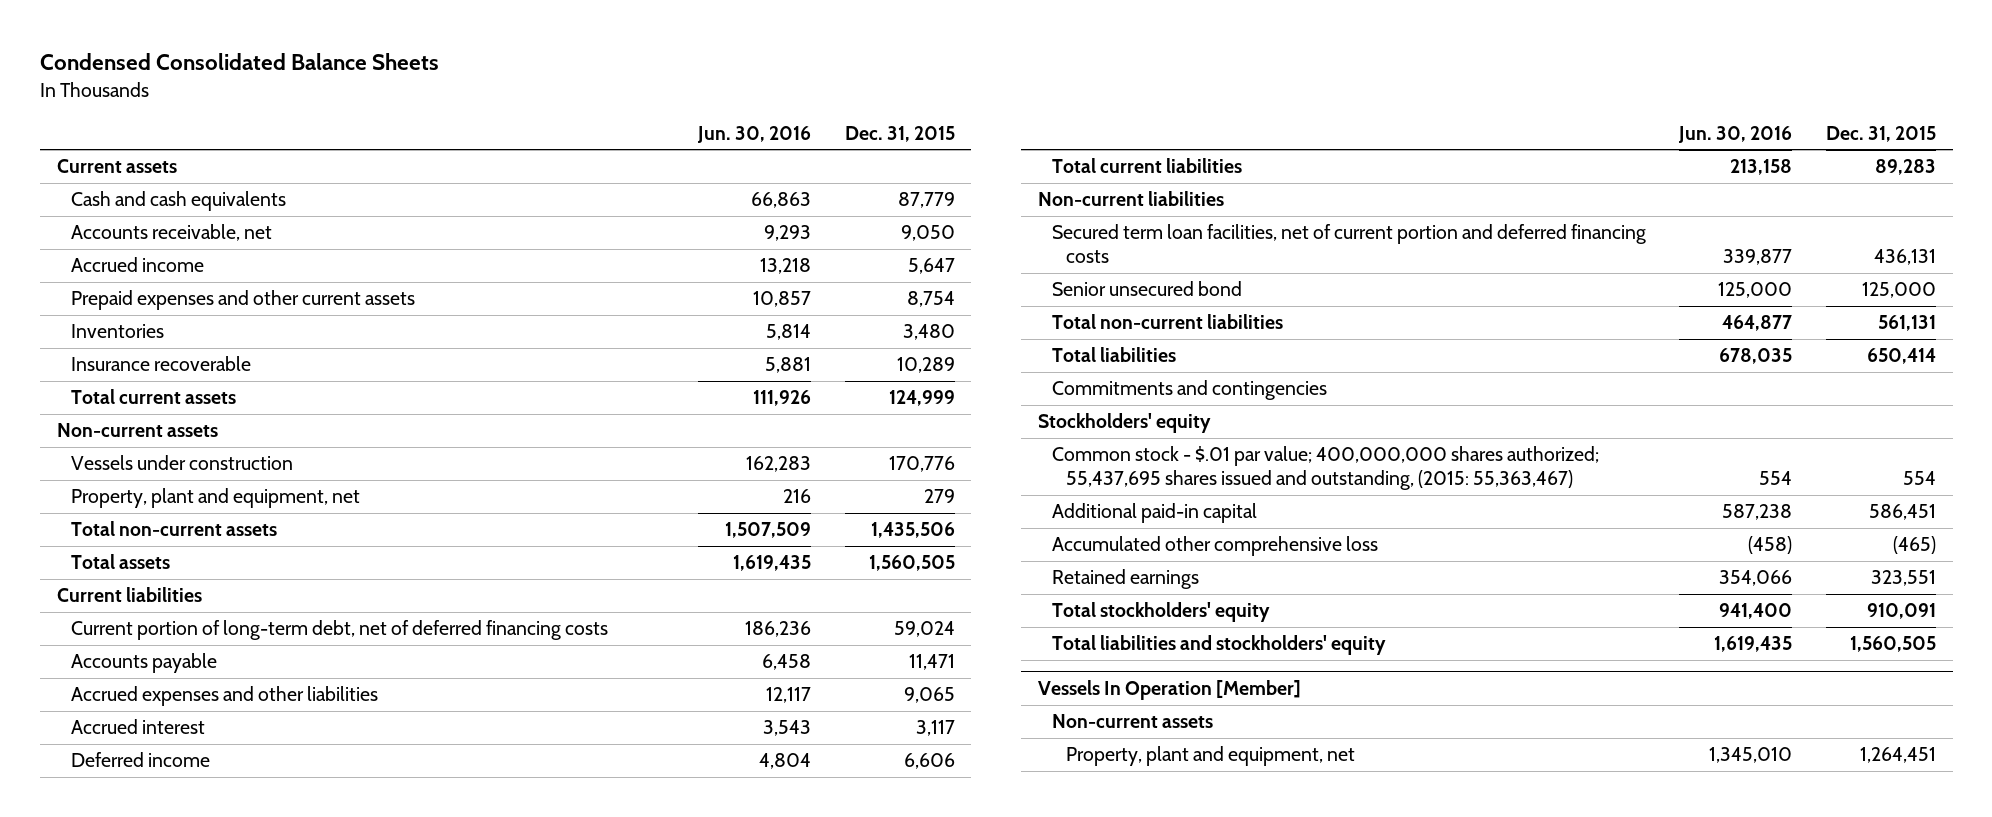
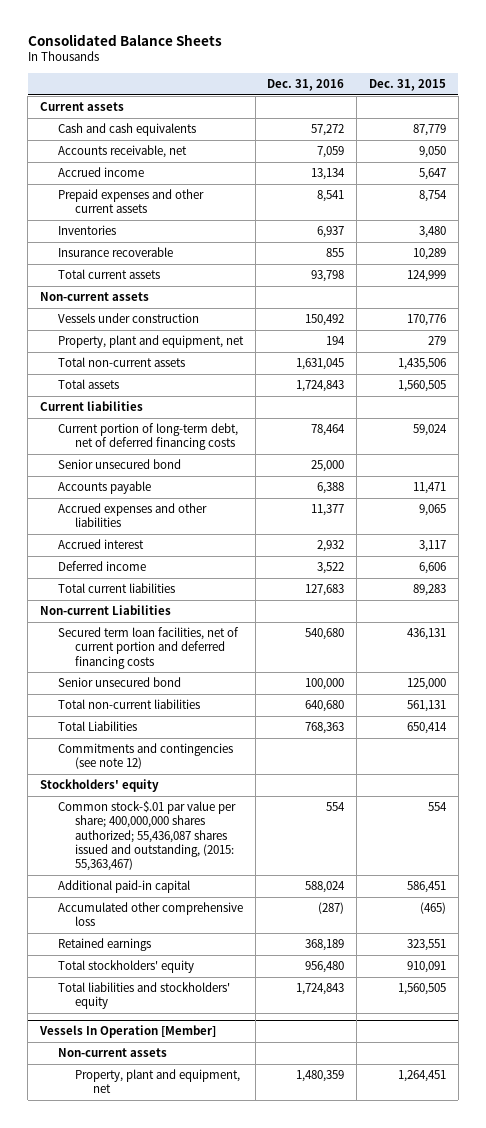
[39,53,439,71] Condensed Consolidated Balance Sheets -> [27,33,222,46] Consolidated Balance Sheets
[697,126,812,144] Jun. 30, 2016 -> none
none -> [267,78,345,91] Dec. 31, 2016
none -> [57,459,181,470] Senior unsecured bond
[1037,191,1224,207] Non-current liabilities -> [40,605,172,616] Non-current Liabilities
[1051,347,1176,363] Total liabilities -> [57,721,137,732] Total Liabilities
[1051,380,1327,401] Commitments and contingencies -> [57,743,233,770] Commitments and contingencies (see note 12)
[1051,446,1599,491] Common stock - $.01 par value; 400,000,000 shares authorized; 55,437,695 shares issued and outstanding, (2015: 55,363,467) -> [57,801,236,872] Common stock-$.01 par value per share; 400,000,000 shares authorized; 55,436,087 shares issued and outstanding, (2015: 55,363,467)

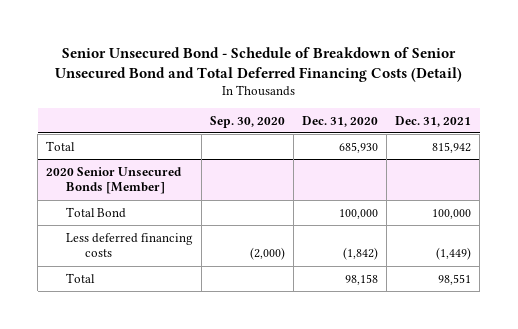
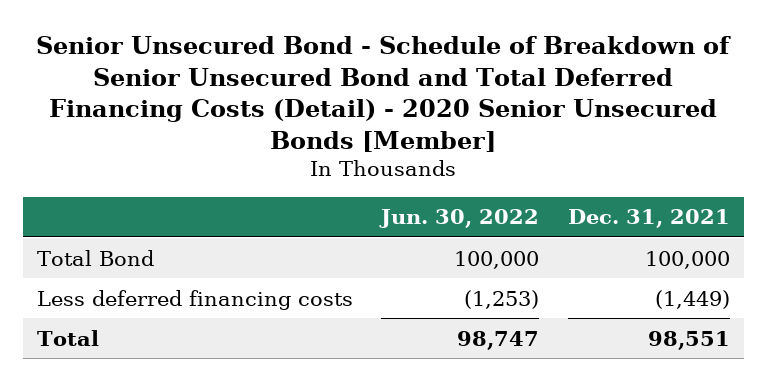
[54,46,462,82] Senior Unsecured Bond - Schedule of Breakdown of Senior Unsecured Bond and Total Deferred Financing Costs (Detail) -> [36,36,732,152] Senior Unsecured Bond - Schedule of Breakdown of Senior Unsecured Bond and Total Deferred Financing Costs (Detail) - 2020 Senior Unsecured Bonds [Member]
[209,115,285,128] Sep. 30, 2020 -> none
[302,115,379,127] Dec. 31, 2020 -> none
none -> [379,209,540,229] Jun. 30, 2022
[46,140,76,151] Total -> none
[46,166,183,195] 2020 Senior Unsecured Bonds [Member] -> none

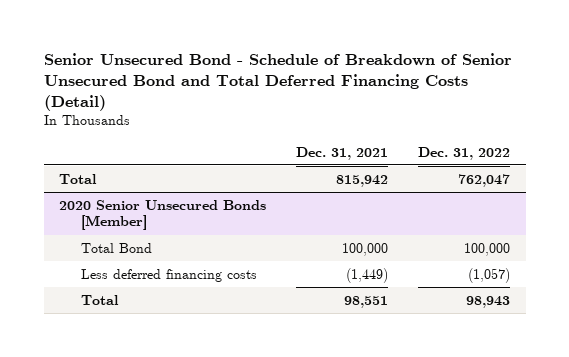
[36,36,732,152] Senior Unsecured Bond - Schedule of Breakdown of Senior Unsecured Bond and Total Deferred Financing Costs (Detail) - 2020 Senior Unsecured Bonds [Member] -> [43,52,512,111] Senior Unsecured Bond - Schedule of Breakdown of Senior Unsecured Bond and Total Deferred Financing Costs (Detail)
[379,209,540,229] Jun. 30, 2022 -> none
none -> [418,146,511,160] Dec. 31, 2022
none -> [58,173,97,184] Total
none -> [58,199,266,231] 2020 Senior Unsecured Bonds [Member]

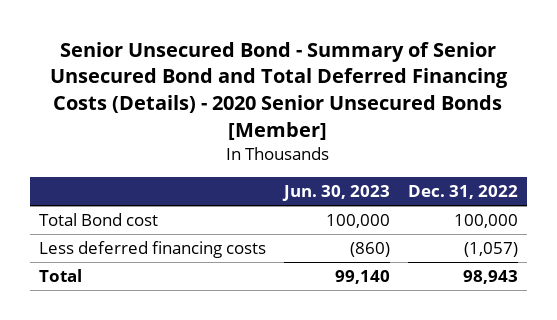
[43,52,512,111] Senior Unsecured Bond - Schedule of Breakdown of Senior Unsecured Bond and Total Deferred Financing Costs (Detail) -> [50,41,509,140] Senior Unsecured Bond - Summary of Senior Unsecured Bond and Total Deferred Financing Costs (Details) - 2020 Senior Unsecured Bonds [Member]
[296,146,389,160] Dec. 31, 2021 -> none
none -> [281,185,390,202] Jun. 30, 2023
[58,173,97,184] Total -> none
[58,199,266,231] 2020 Senior Unsecured Bonds [Member] -> none
[80,242,152,253] Total Bond -> [38,213,158,227] Total Bond cost

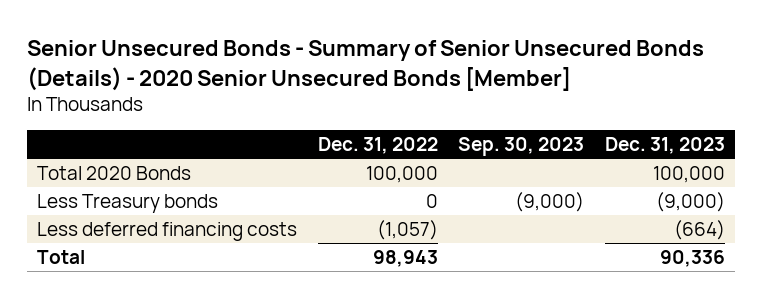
[50,41,509,140] Senior Unsecured Bond - Summary of Senior Unsecured Bond and Total Deferred Financing Costs (Details) - 2020 Senior Unsecured Bonds [Member] -> [26,40,704,91] Senior Unsecured Bonds - Summary of Senior Unsecured Bonds (Details) - 2020 Senior Unsecured Bonds [Member]
[281,185,390,202] Jun. 30, 2023 -> none
none -> [458,137,585,157] Sep. 30, 2023
none -> [604,137,725,155] Dec. 31, 2023
[38,213,158,227] Total Bond cost -> [37,165,192,180] Total 2020 Bonds
none -> [37,193,219,213] Less Treasury bonds

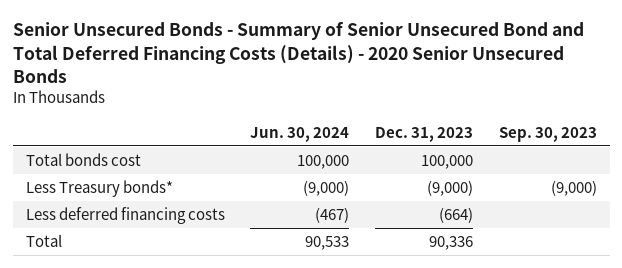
[26,40,704,91] Senior Unsecured Bonds - Summary of Senior Unsecured Bonds (Details) - 2020 Senior Unsecured Bonds [Member] -> [12,21,584,84] Senior Unsecured Bonds - Summary of Senior Unsecured Bond and Total Deferred Financing Costs (Details) - 2020 Senior Unsecured Bonds
[317,137,438,155] Dec. 31, 2022 -> none
none -> [250,126,350,142] Jun. 30, 2024
[37,165,192,180] Total 2020 Bonds -> [25,153,141,167] Total bonds cost
[37,193,219,213] Less Treasury bonds -> [25,180,173,198] Less Treasury bonds*

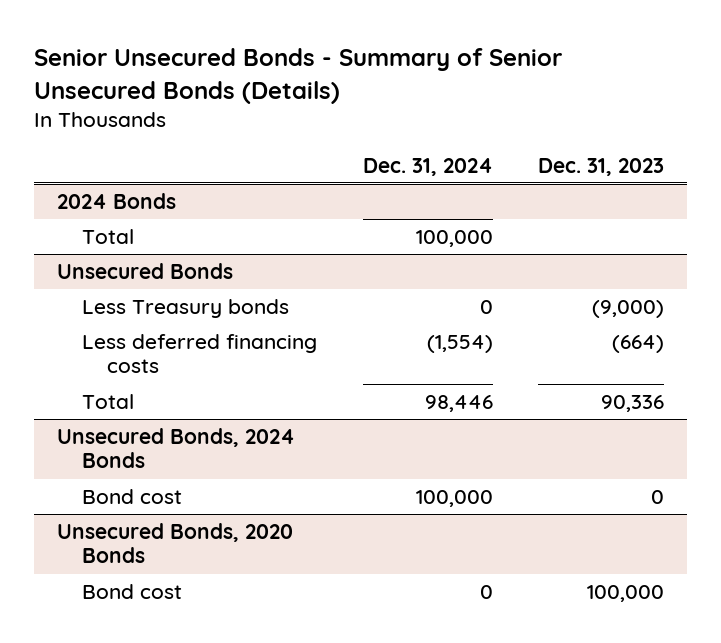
[12,21,584,84] Senior Unsecured Bonds - Summary of Senior Unsecured Bond and Total Deferred Financing Costs (Details) - 2020 Senior Unsecured Bonds -> [33,48,562,104] Senior Unsecured Bonds - Summary of Senior Unsecured Bonds (Details)
[250,126,350,142] Jun. 30, 2024 -> none
[498,126,597,142] Sep. 30, 2023 -> none
none -> [362,157,493,176] Dec. 31, 2024
[25,153,141,167] Total bonds cost -> none
none -> [56,193,176,210] 2024 Bonds
none -> [81,229,134,245] Total
none -> [56,263,233,280] Unsecured Bonds
[25,180,173,198] Less Treasury bonds* -> [81,299,289,319] Less Treasury bonds
none -> [56,428,295,469] Unsecured Bonds, 2024 Bonds
none -> [81,489,182,505] Bond cost
none -> [56,523,293,564] Unsecured Bonds, 2020 Bonds
none -> [81,584,182,600] Bond cost

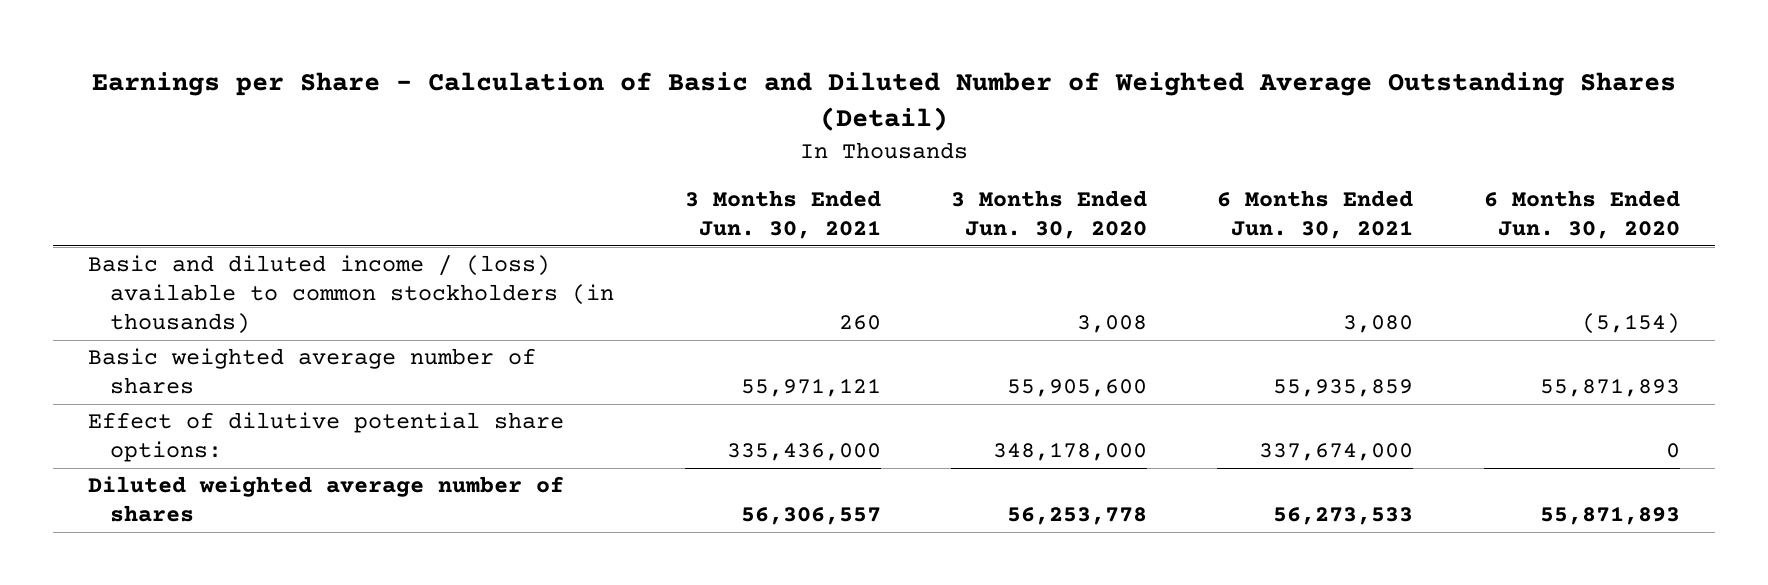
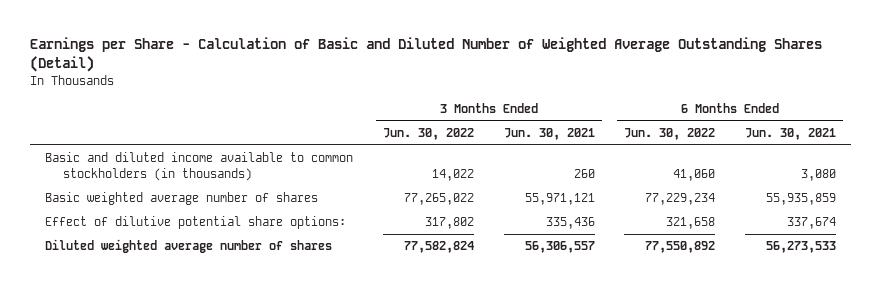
[950,190,1147,240] 3 Months Ended Jun. 30, 2020 -> none
[1483,190,1680,240] 6 Months Ended Jun. 30, 2020 -> none
none -> [382,128,474,141] Jun. 30, 2022
none -> [624,128,716,141] Jun. 30, 2022
[88,255,615,334] Basic and diluted income / (loss) available to common stockholders (in thousands) -> [45,152,354,182] Basic and diluted income available to common stockholders (in thousands)
[726,443,881,462] 335,436,000 -> [545,217,595,230] 335,436
[1259,443,1414,462] 337,674,000 -> [787,217,837,230] 337,674

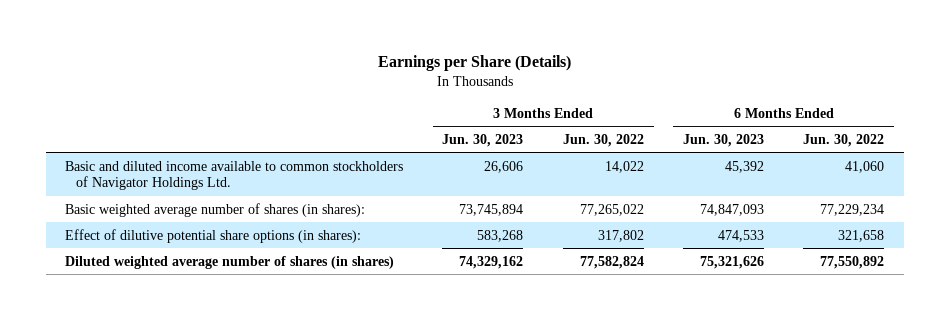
[30,37,823,73] Earnings per Share - Calculation of Basic and Diluted Number of Weighted Average Outstanding Shares (Detail) -> [377,55,571,72] Earnings per Share (Details)
[503,128,595,141] Jun. 30, 2021 -> none
[745,128,837,141] Jun. 30, 2021 -> none
none -> [442,133,524,147] Jun. 30, 2023
none -> [682,133,764,147] Jun. 30, 2023
[45,152,354,182] Basic and diluted income available to common stockholders (in thousands) -> [65,160,404,191] Basic and diluted income available to common stockholders of Navigator Holdings Ltd.
[45,192,319,206] Basic weighted average number of shares -> [65,202,366,217] Basic weighted average number of shares (in shares):
[45,216,347,230] Effect of dilutive potential share options: -> [65,228,362,243] Effect of dilutive potential share options (in shares):
[45,239,333,254] Diluted weighted average number of shares -> [65,255,395,269] Diluted weighted average number of shares (in shares)

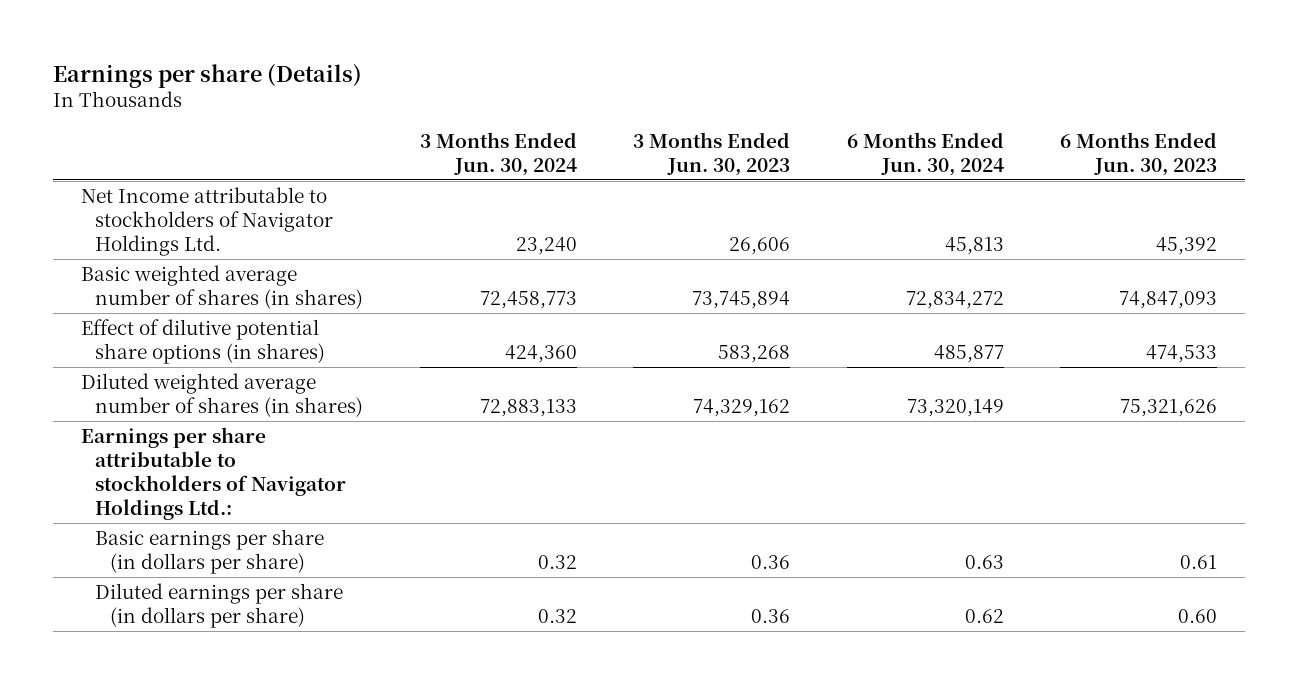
[377,55,571,72] Earnings per Share (Details) -> [52,64,362,89] Earnings per share (Details)
[562,133,644,147] Jun. 30, 2022 -> none
[803,133,885,147] Jun. 30, 2022 -> none
none -> [419,131,577,177] 3 Months Ended Jun. 30, 2024
none -> [846,131,1004,177] 6 Months Ended Jun. 30, 2024
[65,160,404,191] Basic and diluted income available to common stockholders of Navigator Holdings Ltd. -> [81,186,334,256] Net Income attributable to stockholders of Navigator Holdings Ltd.
[65,202,366,217] Basic weighted average number of shares (in shares): -> [81,264,364,309] Basic weighted average number of shares (in shares)
[65,228,362,243] Effect of dilutive potential share options (in shares): -> [81,318,326,364] Effect of dilutive potential share options (in shares)
none -> [81,426,347,521] Earnings per share attributable to stockholders of Navigator Holdings Ltd.:
none -> [95,528,325,574] Basic earnings per share (in dollars per share)
none -> [95,582,344,628] Diluted earnings per share (in dollars per share)

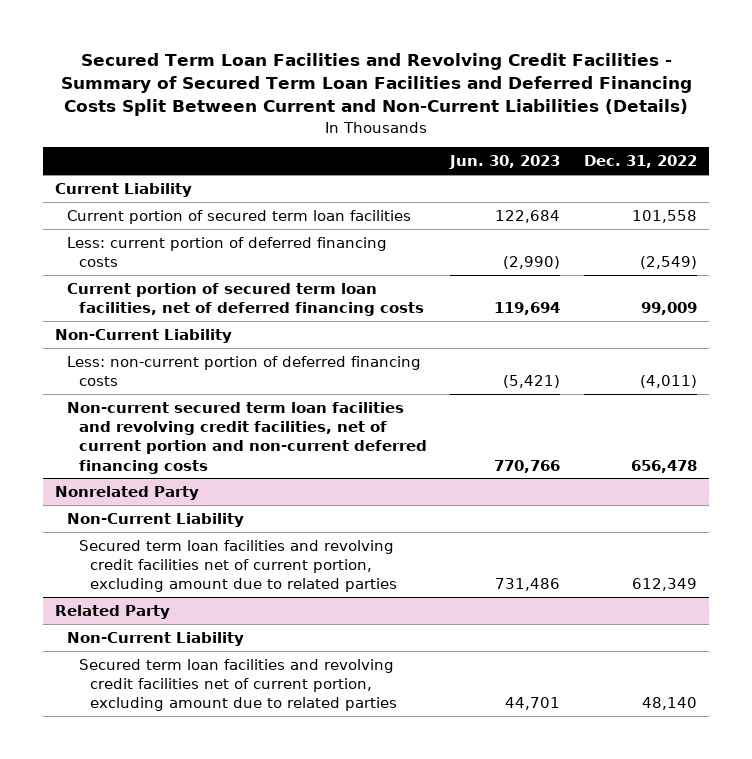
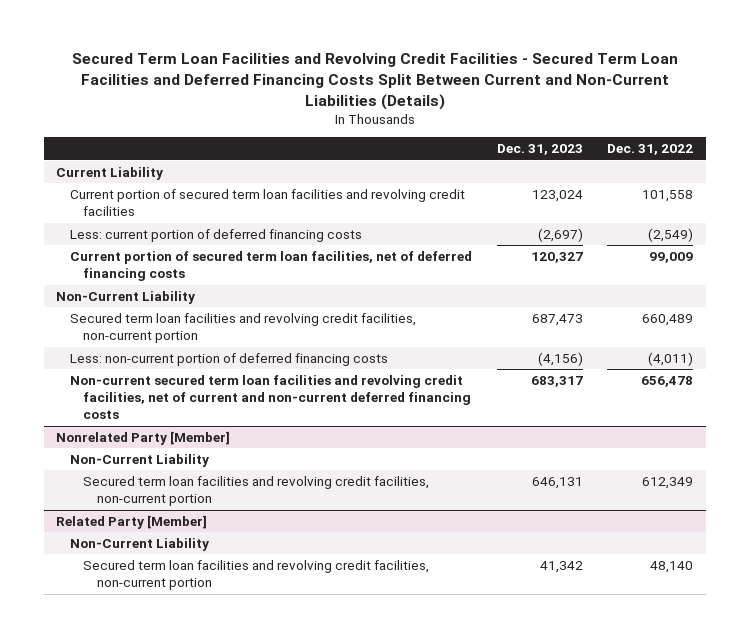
[61,53,693,117] Secured Term Loan Facilities and Revolving Credit Facilities - Summary of Secured Term Loan Facilities and Deferred Financing Costs Split Between Current and Non-Current Liabilities (Details) -> [71,53,678,110] Secured Term Loan Facilities and Revolving Credit Facilities - Secured Term Loan Facilities and Deferred Financing Costs Split Between Current and Non-Current Liabilities (Details)
[449,155,561,170] Jun. 30, 2023 -> none
none -> [496,144,583,156] Dec. 31, 2023
[66,209,411,224] Current portion of secured term loan facilities -> [69,188,465,217] Current portion of secured term loan facilities and revolving credit facilities
none -> [69,312,416,344] Secured term loan facilities and revolving credit facilities, non-current portion
[66,401,427,474] Non-current secured term loan facilities and revolving credit facilities, net of current portion and non-current deferred financing costs -> [69,374,472,420] Non-current secured term loan facilities and revolving credit facilities, net of current and non-current deferred financing costs
[54,485,199,500] Nonrelated Party -> [56,430,231,445] Nonrelated Party [Member]
[78,539,398,593] Secured term loan facilities and revolving credit facilities net of current portion, excluding amount due to related parties -> [83,475,430,507] Secured term loan facilities and revolving credit facilities, non-current portion
[54,604,170,619] Related Party -> [56,514,208,529] Related Party [Member]
[78,658,398,712] Secured term loan facilities and revolving credit facilities net of current portion, excluding amount due to related parties -> [83,559,430,591] Secured term loan facilities and revolving credit facilities, non-current portion

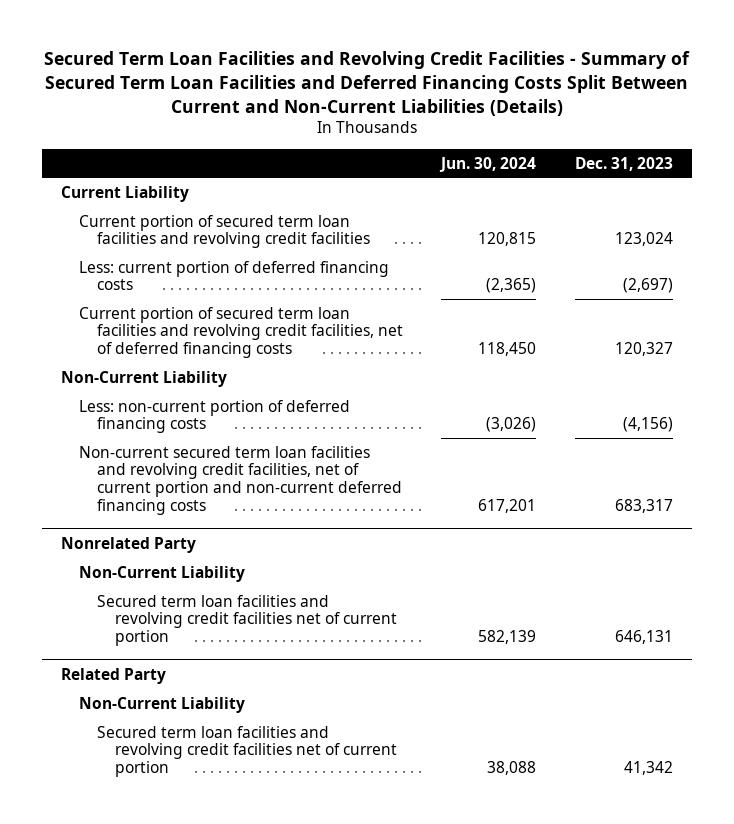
[71,53,678,110] Secured Term Loan Facilities and Revolving Credit Facilities - Secured Term Loan Facilities and Deferred Financing Costs Split Between Current and Non-Current Liabilities (Details) -> [43,51,690,116] Secured Term Loan Facilities and Revolving Credit Facilities - Summary of Secured Term Loan Facilities and Deferred Financing Costs Split Between Current and Non-Current Liabilities (Details)
[607,144,694,156] Dec. 31, 2022 -> none
none -> [439,156,537,172] Jun. 30, 2024
[69,250,472,282] Current portion of secured term loan facilities, net of deferred financing costs -> [78,306,404,359] Current portion of secured term loan facilities and revolving credit facilities, net of deferred financing costs
[69,312,416,344] Secured term loan facilities and revolving credit facilities, non-current portion -> none
[69,374,472,420] Non-current secured term loan facilities and revolving credit facilities, net of current and non-current deferred financing costs -> [78,445,403,515] Non-current secured term loan facilities and revolving credit facilities, net of current portion and non-current deferred financing costs
[56,430,231,445] Nonrelated Party [Member] -> [60,536,196,553] Nonrelated Party
[83,475,430,507] Secured term loan facilities and revolving credit facilities, non-current portion -> [97,594,398,647] Secured term loan facilities and revolving credit facilities net of current portion
[56,514,208,529] Related Party [Member] -> [60,667,166,684] Related Party
[83,559,430,591] Secured term loan facilities and revolving credit facilities, non-current portion -> [97,725,398,778] Secured term loan facilities and revolving credit facilities net of current portion

